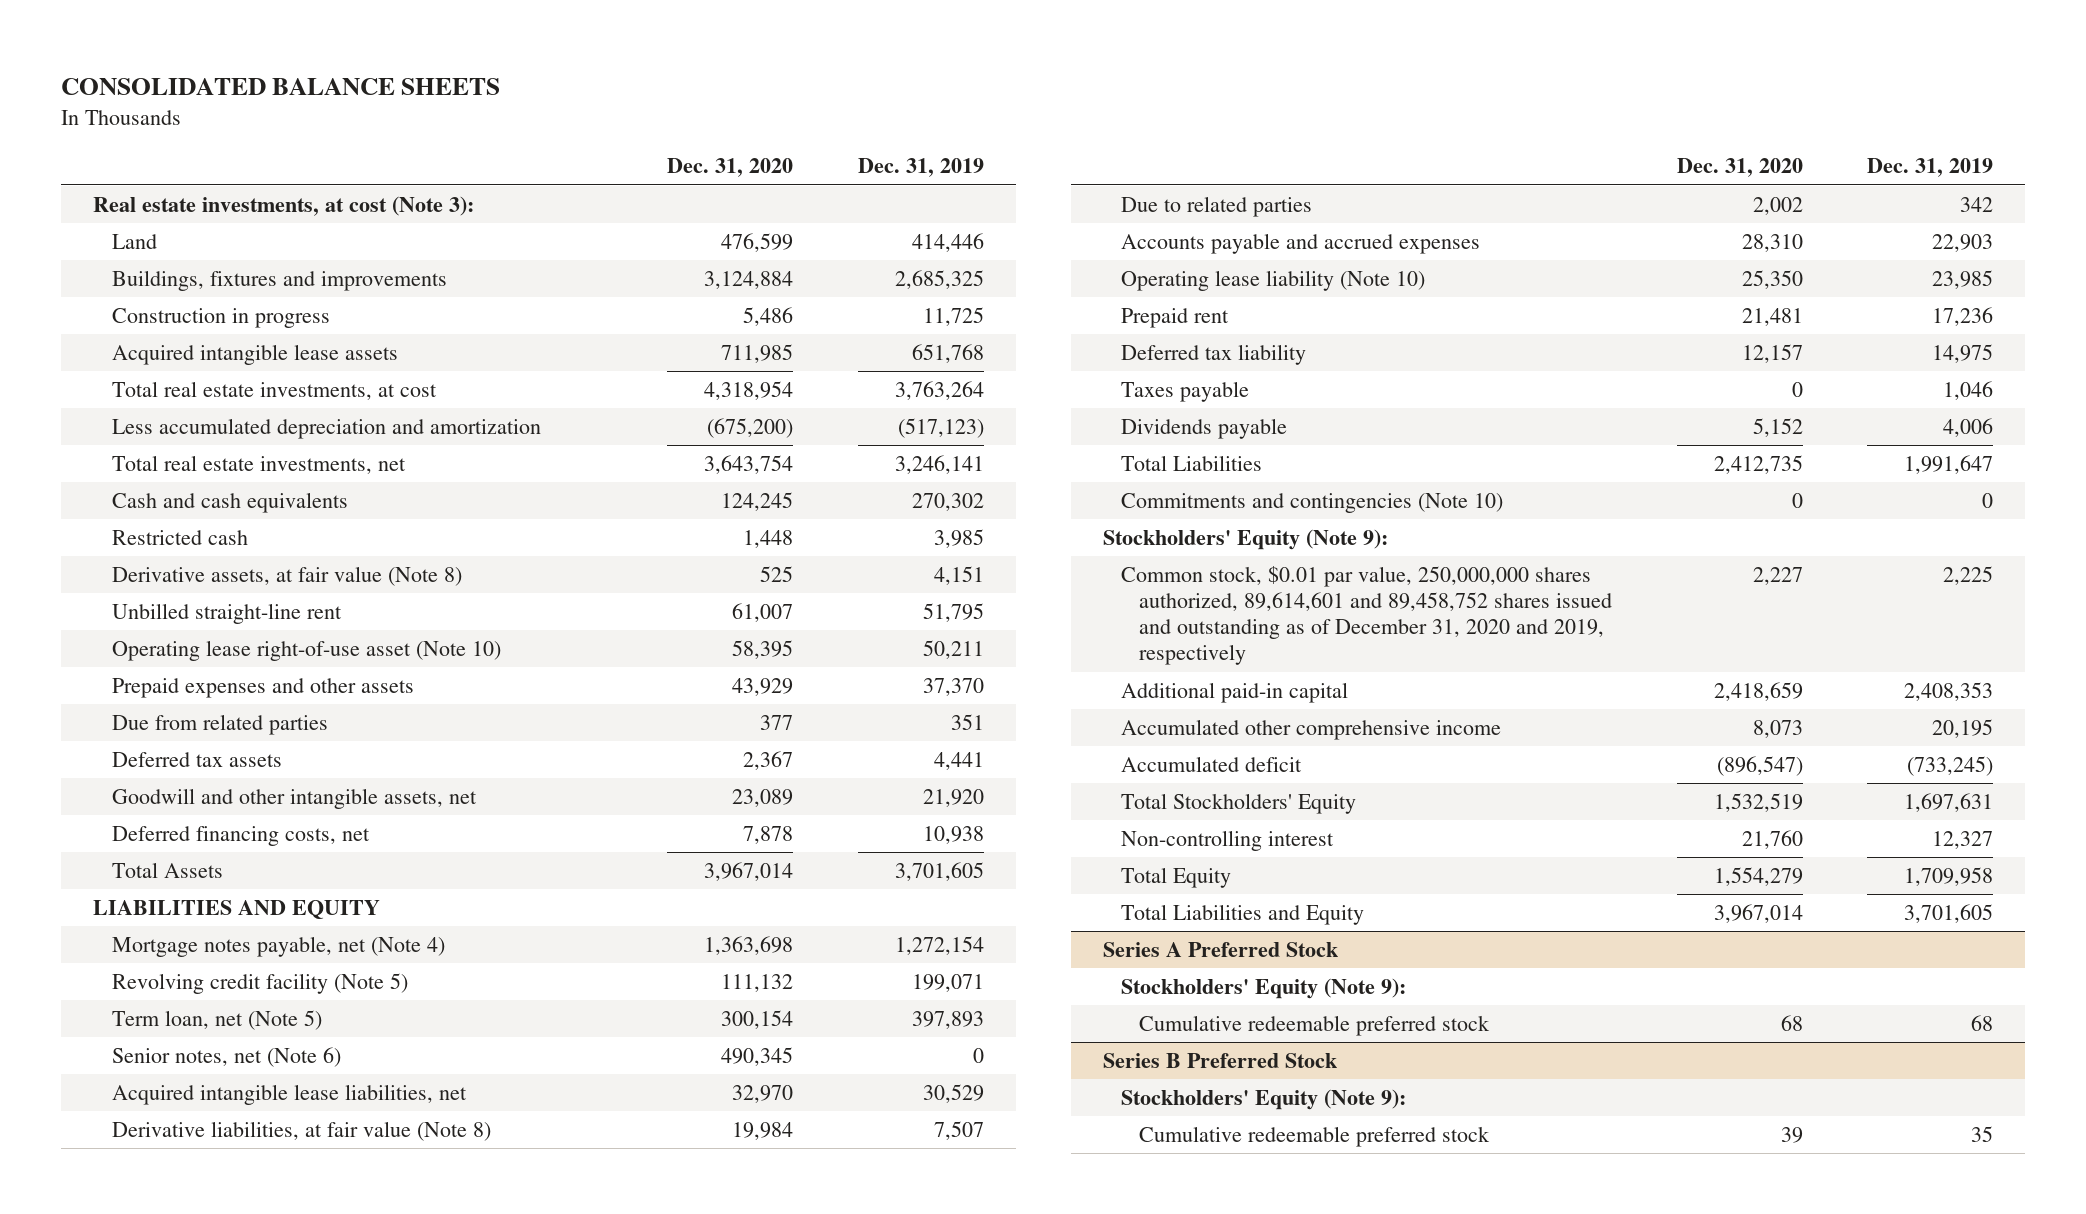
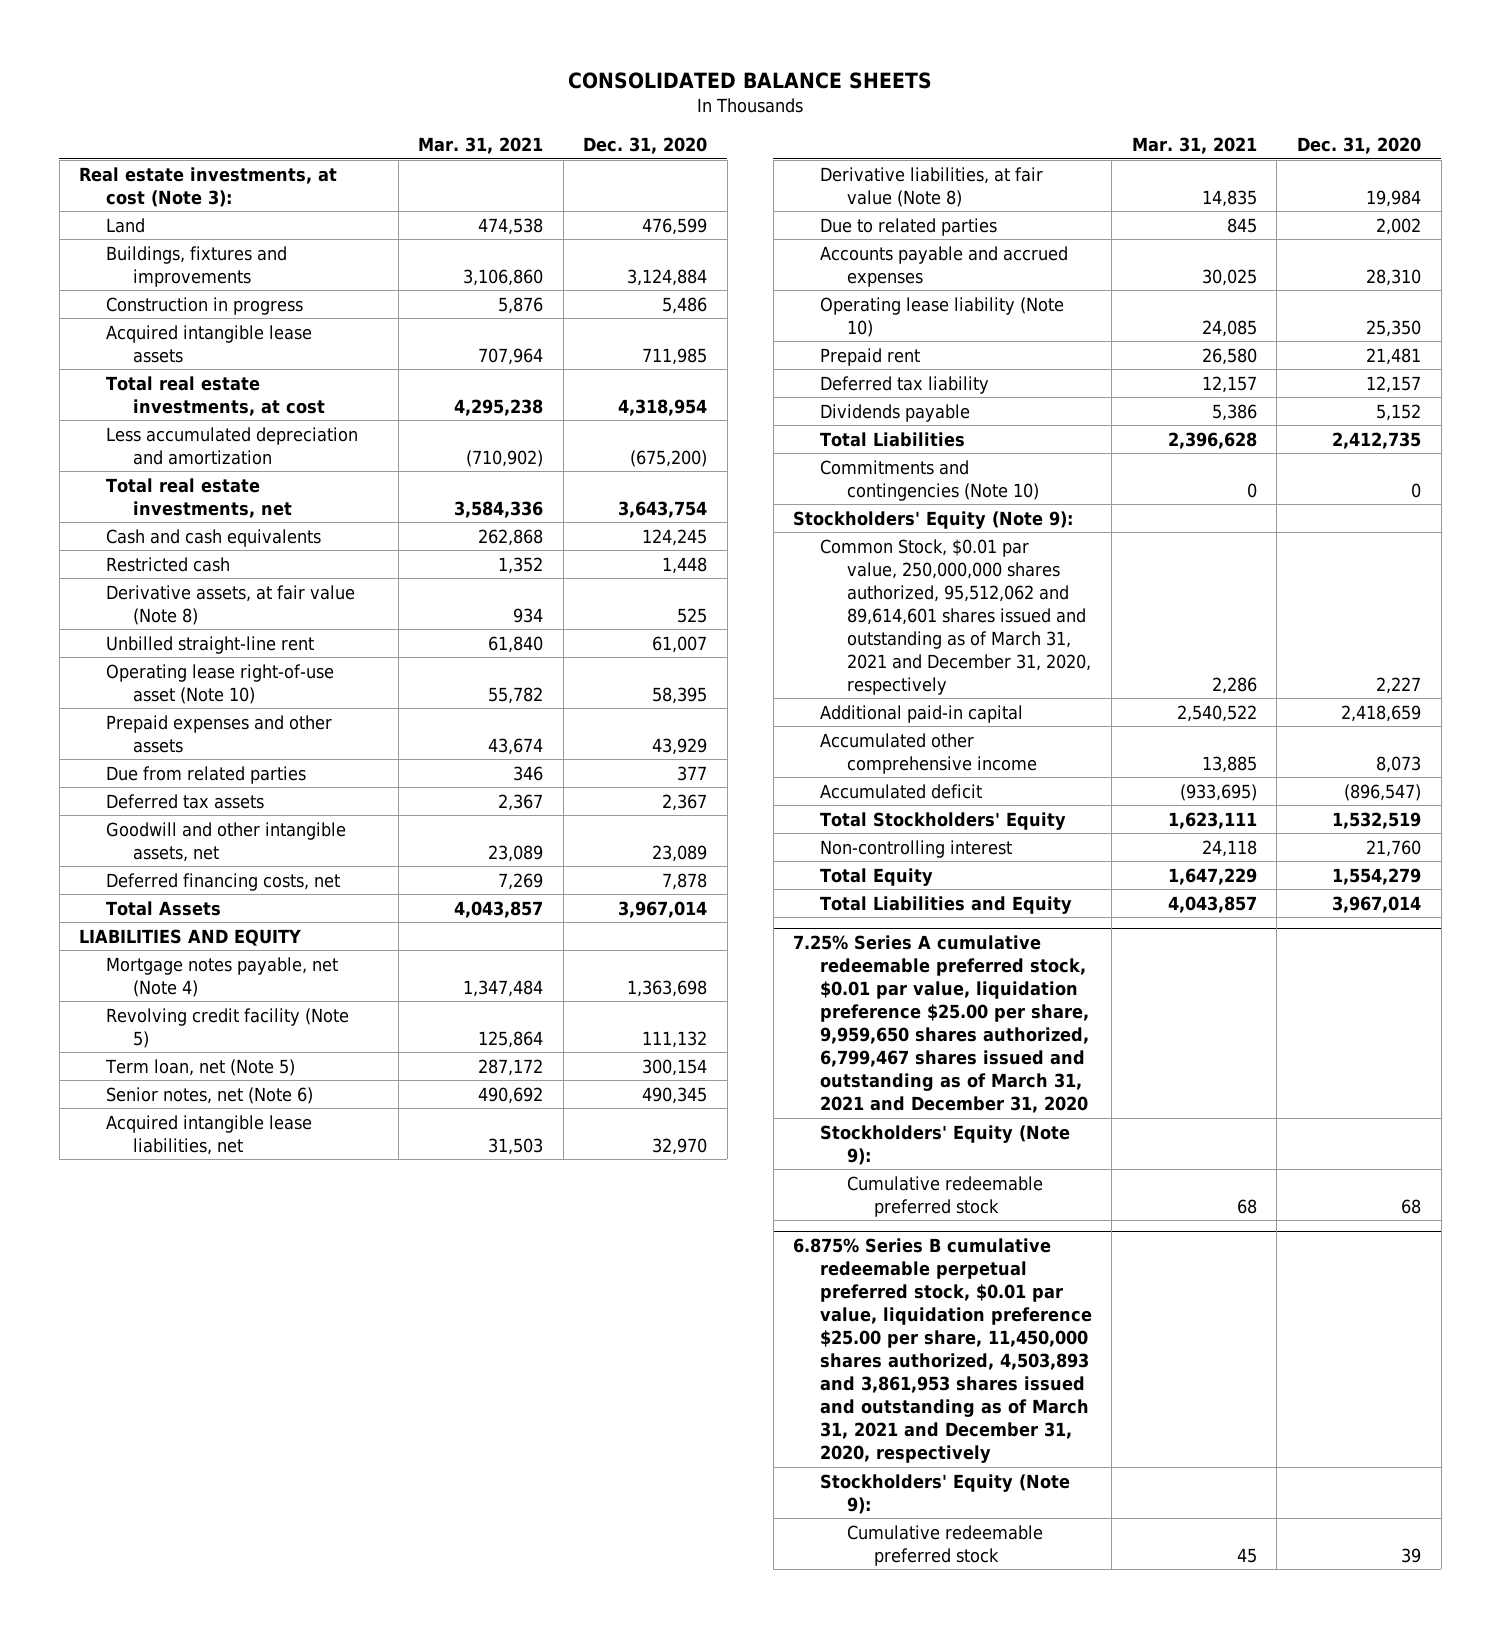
[857,158,984,178] Dec. 31, 2019 -> none
none -> [418,137,544,155] Mar. 31, 2021
[1121,380,1250,402] Taxes payable -> none
[1121,565,1613,666] Common stock, $0.01 par value, 250,000,000 shares authorized, 89,614,601 and 89,458,752 shares issued and outstanding as of December 31, 2020 and 2019, respectively -> [819,538,1091,695] Common Stock, $0.01 par value, 250,000,000 shares authorized, 95,512,062 and 89,614,601 shares issued and outstanding as of March 31, 2021 and December 31, 2020, respectively
[1102,941,1338,957] Series A Preferred Stock -> [793,935,1089,1114] 7.25% Series A cumulative redeemable preferred stock, $0.01 par value, liquidation preference $25.00 per share, 9,959,650 shares authorized, 6,799,467 shares issued and outstanding as of March 31, 2021 and December 31, 2020
[1102,1052,1337,1068] Series B Preferred Stock -> [793,1238,1092,1464] 6.875% Series B cumulative redeemable perpetual preferred stock, $0.01 par value, liquidation preference $25.00 per share, 11,450,000 shares authorized, 4,503,893 and 3,861,953 shares issued and outstanding as of March 31, 2021 and December 31, 2020, respectively

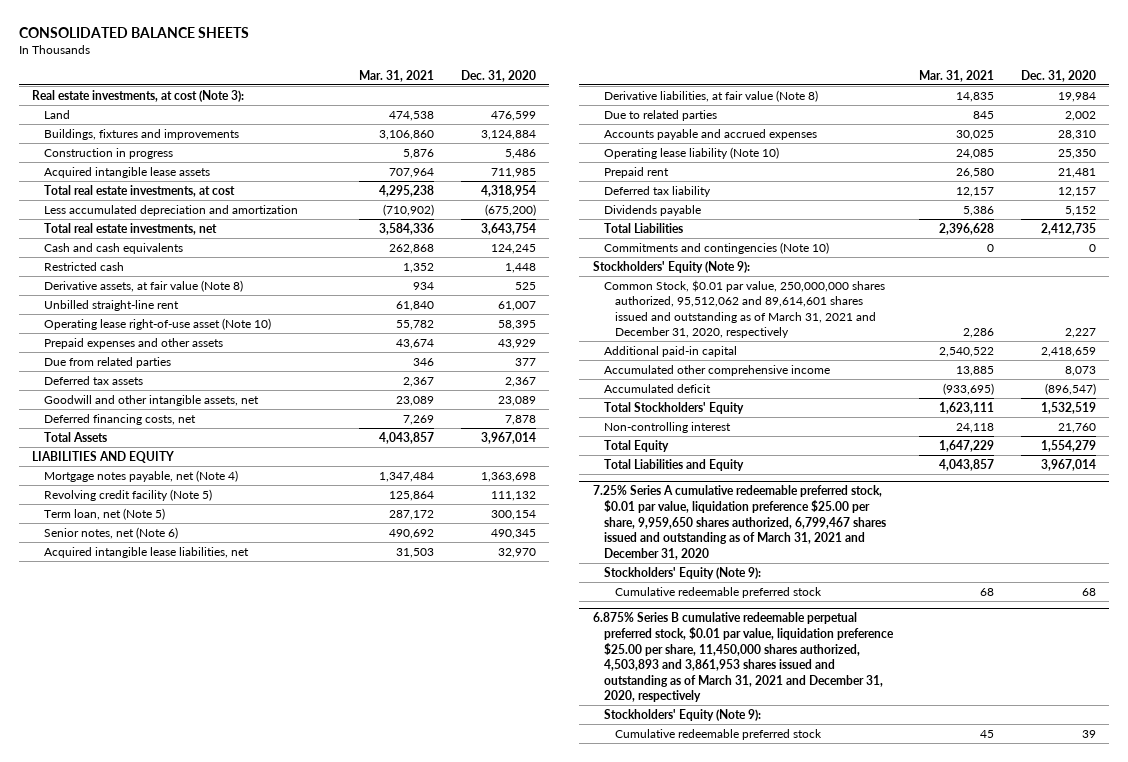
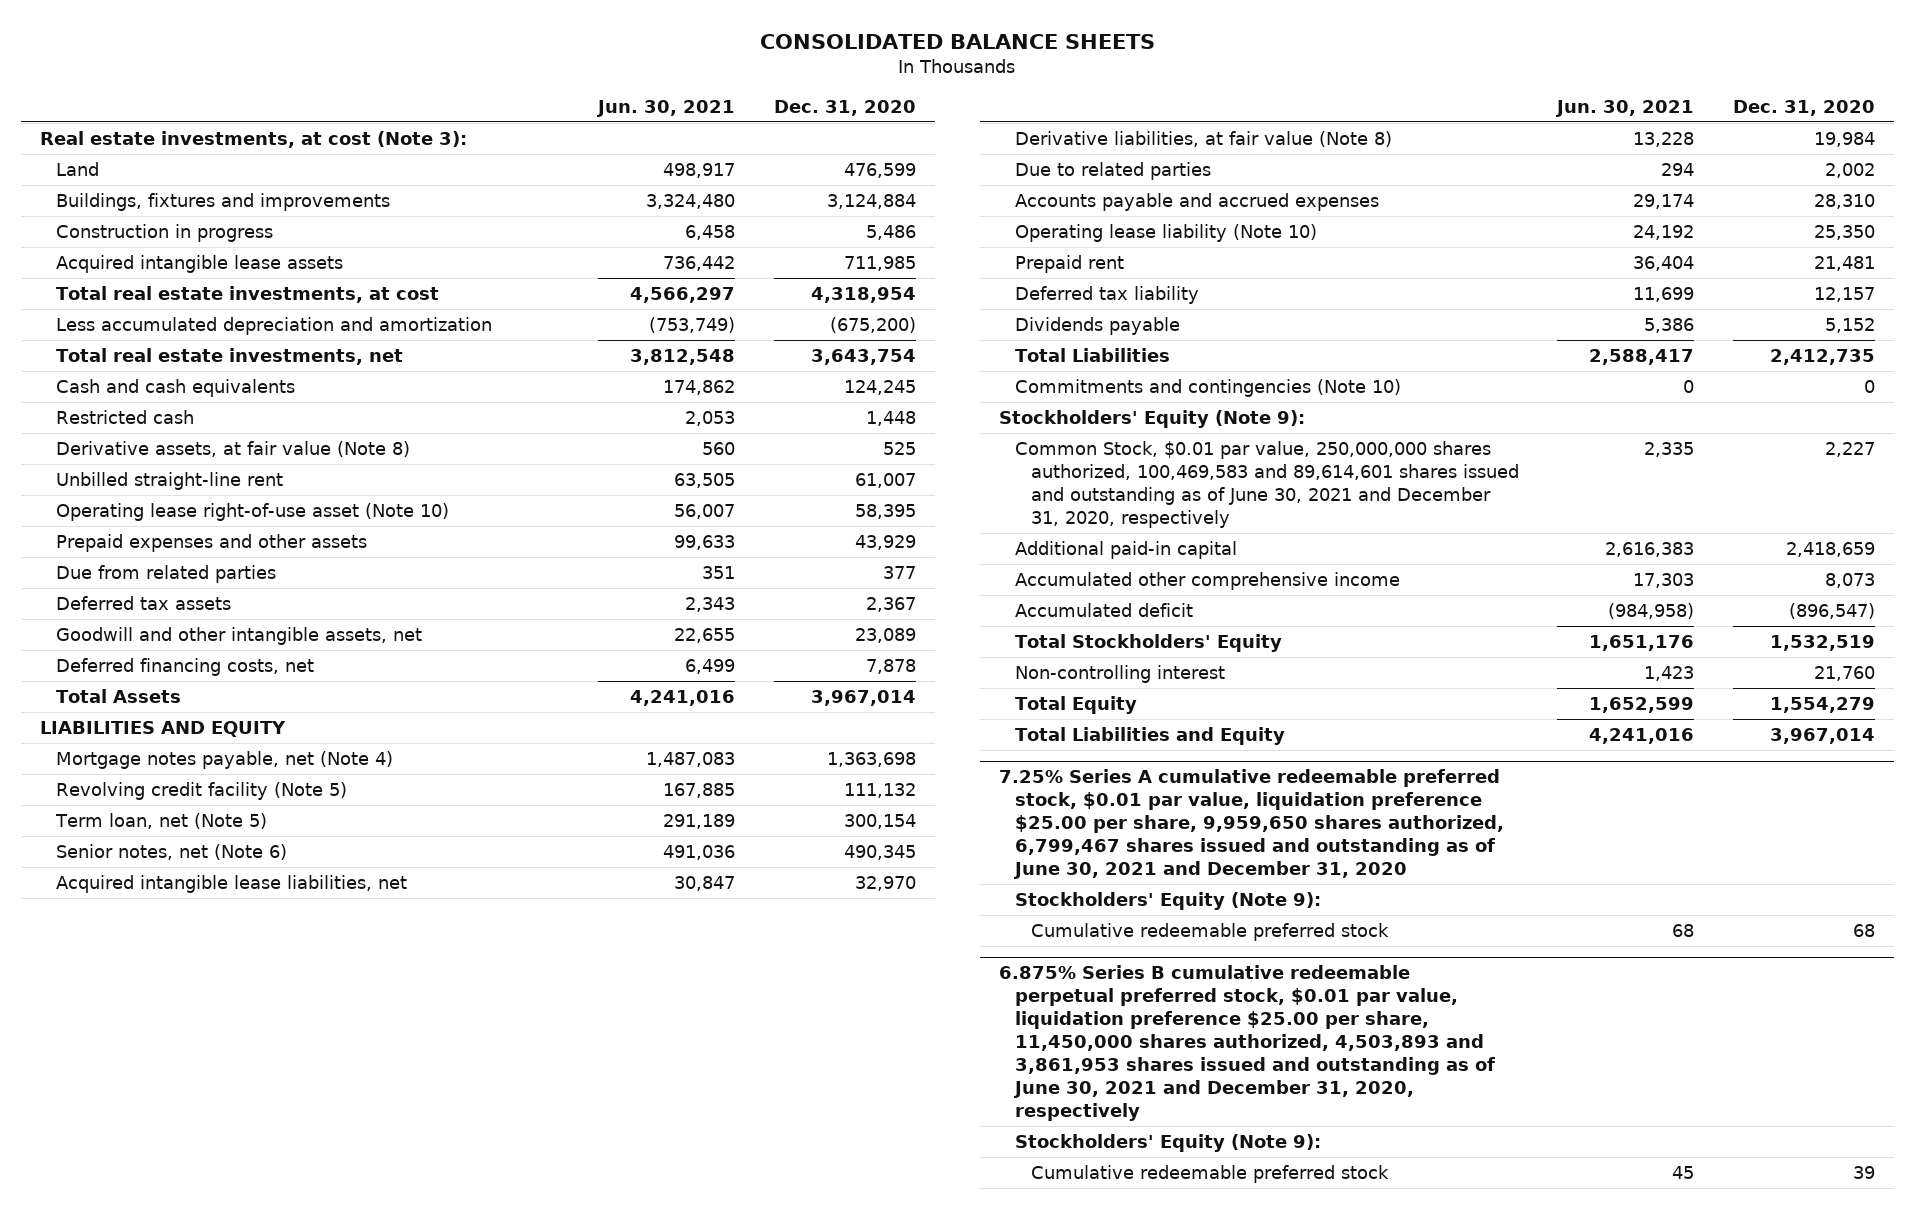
[359,69,435,82] Mar. 31, 2021 -> none
none -> [596,99,736,117] Jun. 30, 2021
[603,279,885,339] Common Stock, $0.01 par value, 250,000,000 shares authorized, 95,512,062 and 89,614,601 shares issued and outstanding as of March 31, 2021 and December 31, 2020, respectively -> [1014,440,1519,528] Common Stock, $0.01 par value, 250,000,000 shares authorized, 100,469,583 and 89,614,601 shares issued and outstanding as of June 30, 2021 and December 31, 2020, respectively
[592,485,886,560] 7.25% Series A cumulative redeemable preferred stock, $0.01 par value, liquidation preference $25.00 per share, 9,959,650 shares authorized, 6,799,467 shares issued and outstanding as of March 31, 2021 and December 31, 2020 -> [998,769,1504,880] 7.25% Series A cumulative redeemable preferred stock, $0.01 par value, liquidation preference $25.00 per share, 9,959,650 shares authorized, 6,799,467 shares issued and outstanding as of June 30, 2021 and December 31, 2020
[592,612,894,703] 6.875% Series B cumulative redeemable perpetual preferred stock, $0.01 par value, liquidation preference $25.00 per share, 11,450,000 shares authorized, 4,503,893 and 3,861,953 shares issued and outstanding as of March 31, 2021 and December 31, 2020, respectively -> [998,965,1495,1122] 6.875% Series B cumulative redeemable perpetual preferred stock, $0.01 par value, liquidation preference $25.00 per share, 11,450,000 shares authorized, 4,503,893 and 3,861,953 shares issued and outstanding as of June 30, 2021 and December 31, 2020, respectively

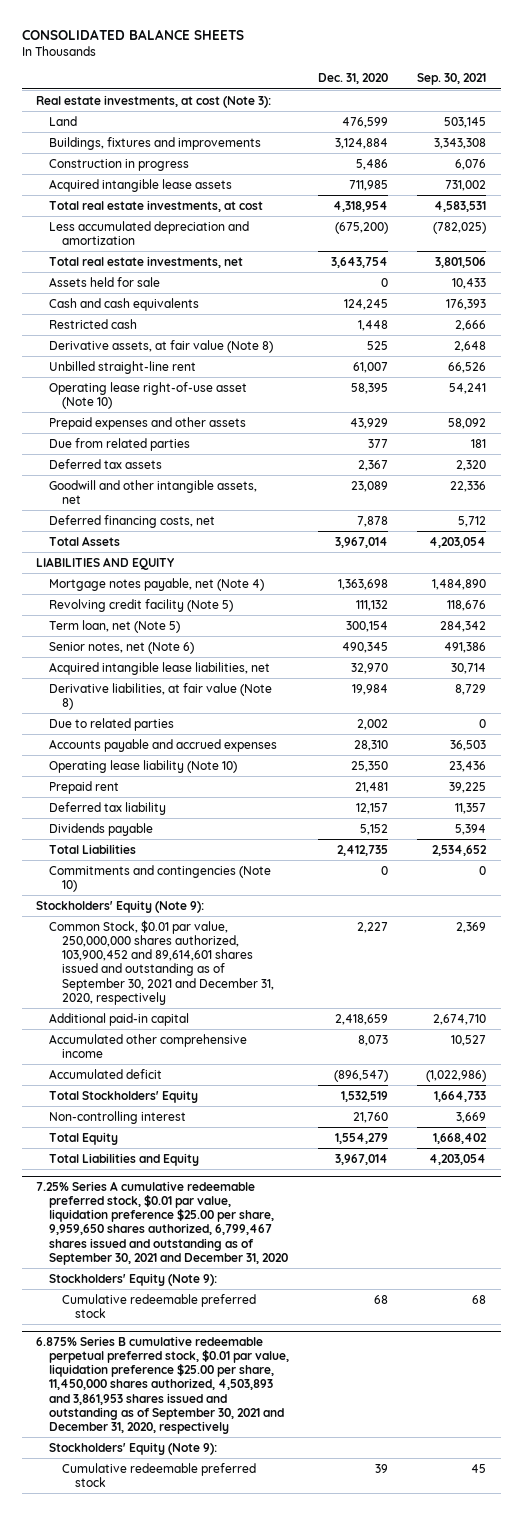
[596,99,736,117] Jun. 30, 2021 -> none
none -> [417,73,487,86] Sep. 30, 2021
none -> [49,276,161,287] Assets held for sale
[1014,440,1519,528] Common Stock, $0.01 par value, 250,000,000 shares authorized, 100,469,583 and 89,614,601 shares issued and outstanding as of June 30, 2021 and December 31, 2020, respectively -> [49,919,274,1005] Common Stock, $0.01 par value, 250,000,000 shares authorized, 103,900,452 and 89,614,601 shares issued and outstanding as of September 30, 2021 and December 31, 2020, respectively
[998,769,1504,880] 7.25% Series A cumulative redeemable preferred stock, $0.01 par value, liquidation preference $25.00 per share, 9,959,650 shares authorized, 6,799,467 shares issued and outstanding as of June 30, 2021 and December 31, 2020 -> [36,1180,289,1265] 7.25% Series A cumulative redeemable preferred stock, $0.01 par value, liquidation preference $25.00 per share, 9,959,650 shares authorized, 6,799,467 shares issued and outstanding as of September 30, 2021 and December 31, 2020
[998,965,1495,1122] 6.875% Series B cumulative redeemable perpetual preferred stock, $0.01 par value, liquidation preference $25.00 per share, 11,450,000 shares authorized, 4,503,893 and 3,861,953 shares issued and outstanding as of June 30, 2021 and December 31, 2020, respectively -> [36,1335,290,1435] 6.875% Series B cumulative redeemable perpetual preferred stock, $0.01 par value, liquidation preference $25.00 per share, 11,450,000 shares authorized, 4,503,893 and 3,861,953 shares issued and outstanding as of September 30, 2021 and December 31, 2020, respectively

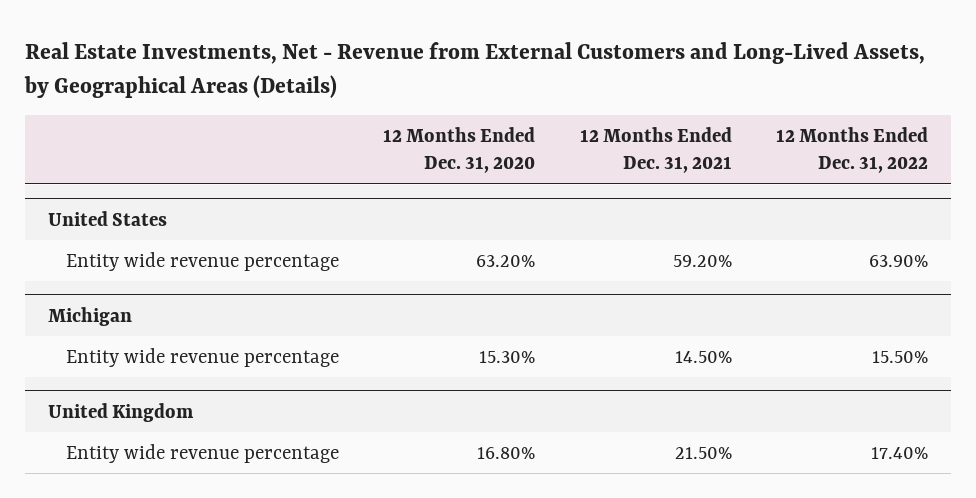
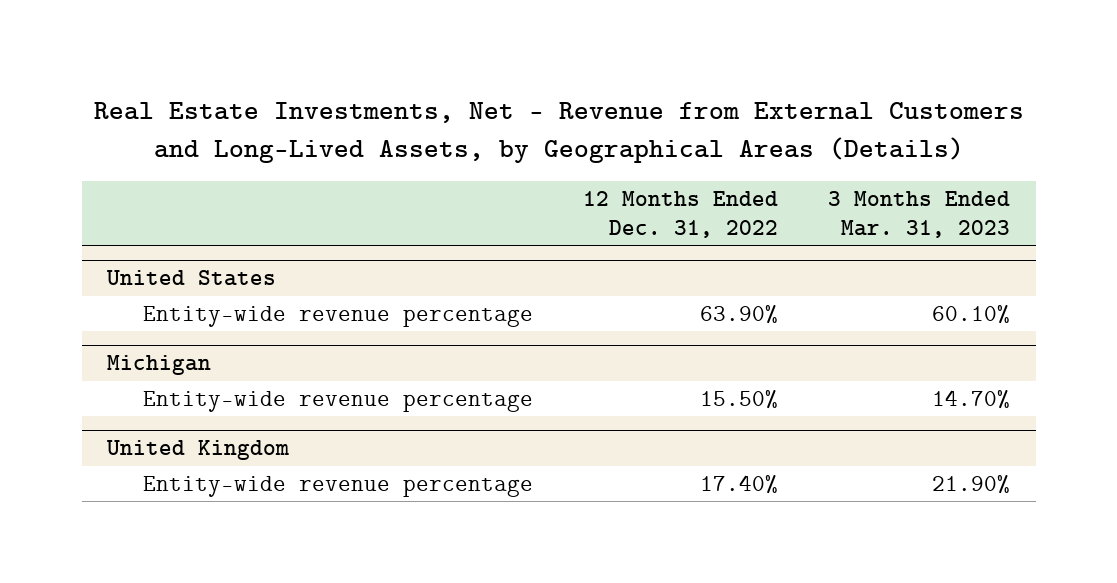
[383,126,536,174] 12 Months Ended Dec. 31, 2020 -> none
[579,126,732,174] 12 Months Ended Dec. 31, 2021 -> none
none -> [828,191,1011,239] 3 Months Ended Mar. 31, 2023
[65,251,339,271] Entity wide revenue percentage -> [142,305,533,327] Entity-wide revenue percentage
[65,347,339,367] Entity wide revenue percentage -> [142,390,533,412] Entity-wide revenue percentage
[65,443,339,463] Entity wide revenue percentage -> [142,475,533,497] Entity-wide revenue percentage

